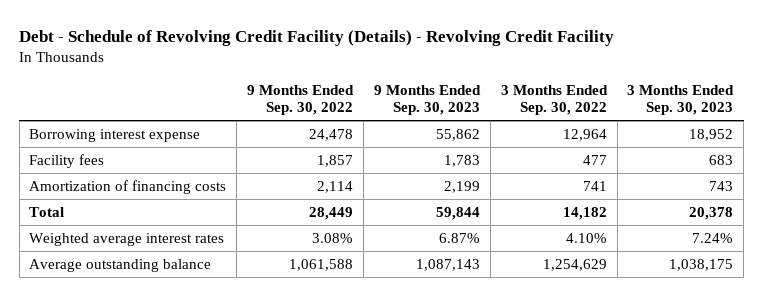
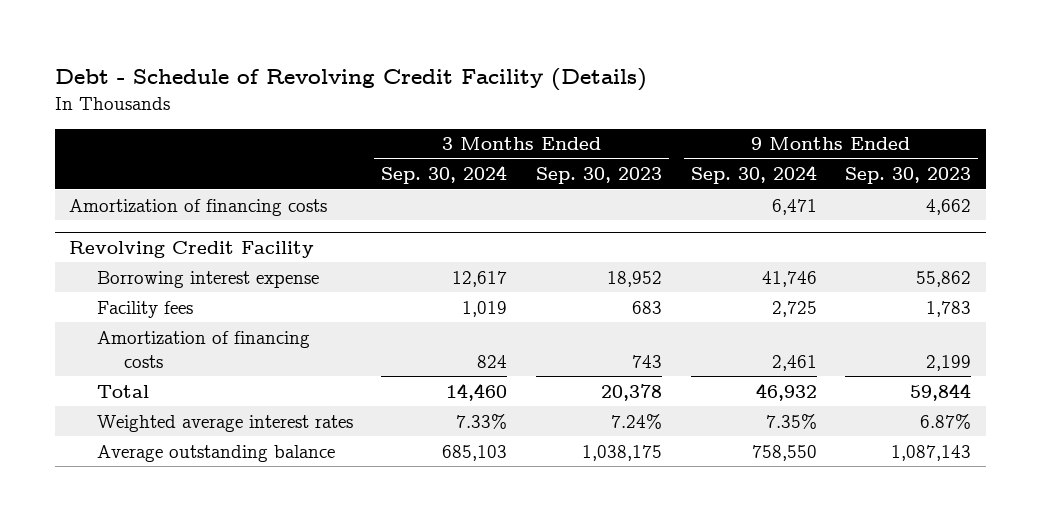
[19,30,615,47] Debt - Schedule of Revolving Credit Facility (Details) - Revolving Credit Facility -> [55,68,648,92] Debt - Schedule of Revolving Credit Facility (Details)
[247,84,355,115] 9 Months Ended Sep. 30, 2022 -> none
[500,84,608,115] 3 Months Ended Sep. 30, 2022 -> none
none -> [381,165,508,185] Sep. 30, 2024
none -> [690,165,817,185] Sep. 30, 2024
none -> [69,198,328,216] Amortization of financing costs
none -> [69,240,315,258] Revolving Credit Facility

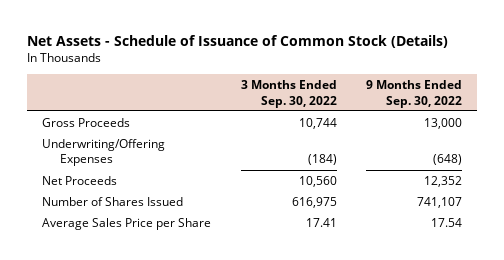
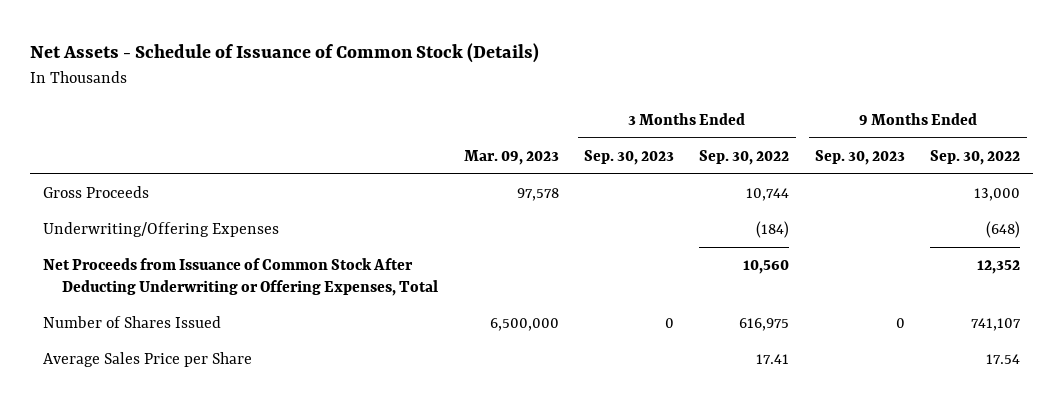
none -> [463,149,559,165] Mar. 09, 2023
none -> [584,149,675,165] Sep. 30, 2023
none -> [814,149,905,165] Sep. 30, 2023
[41,175,117,185] Net Proceeds -> [42,258,439,297] Net Proceeds from Issuance of Common Stock After Deducting Underwriting or Offering Expenses, Total

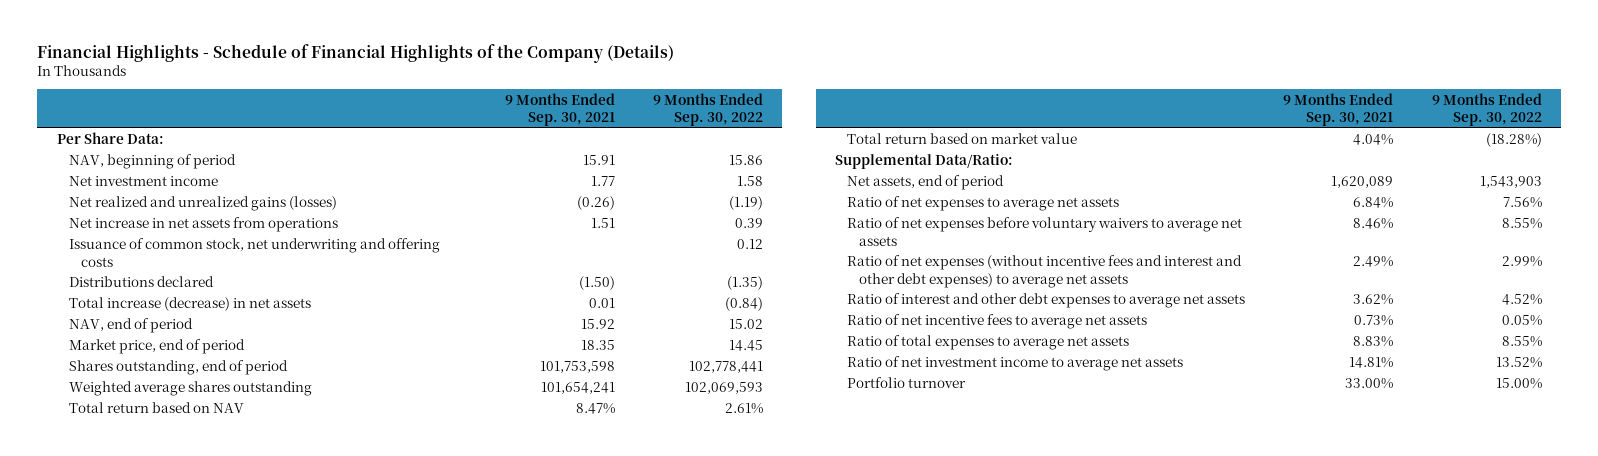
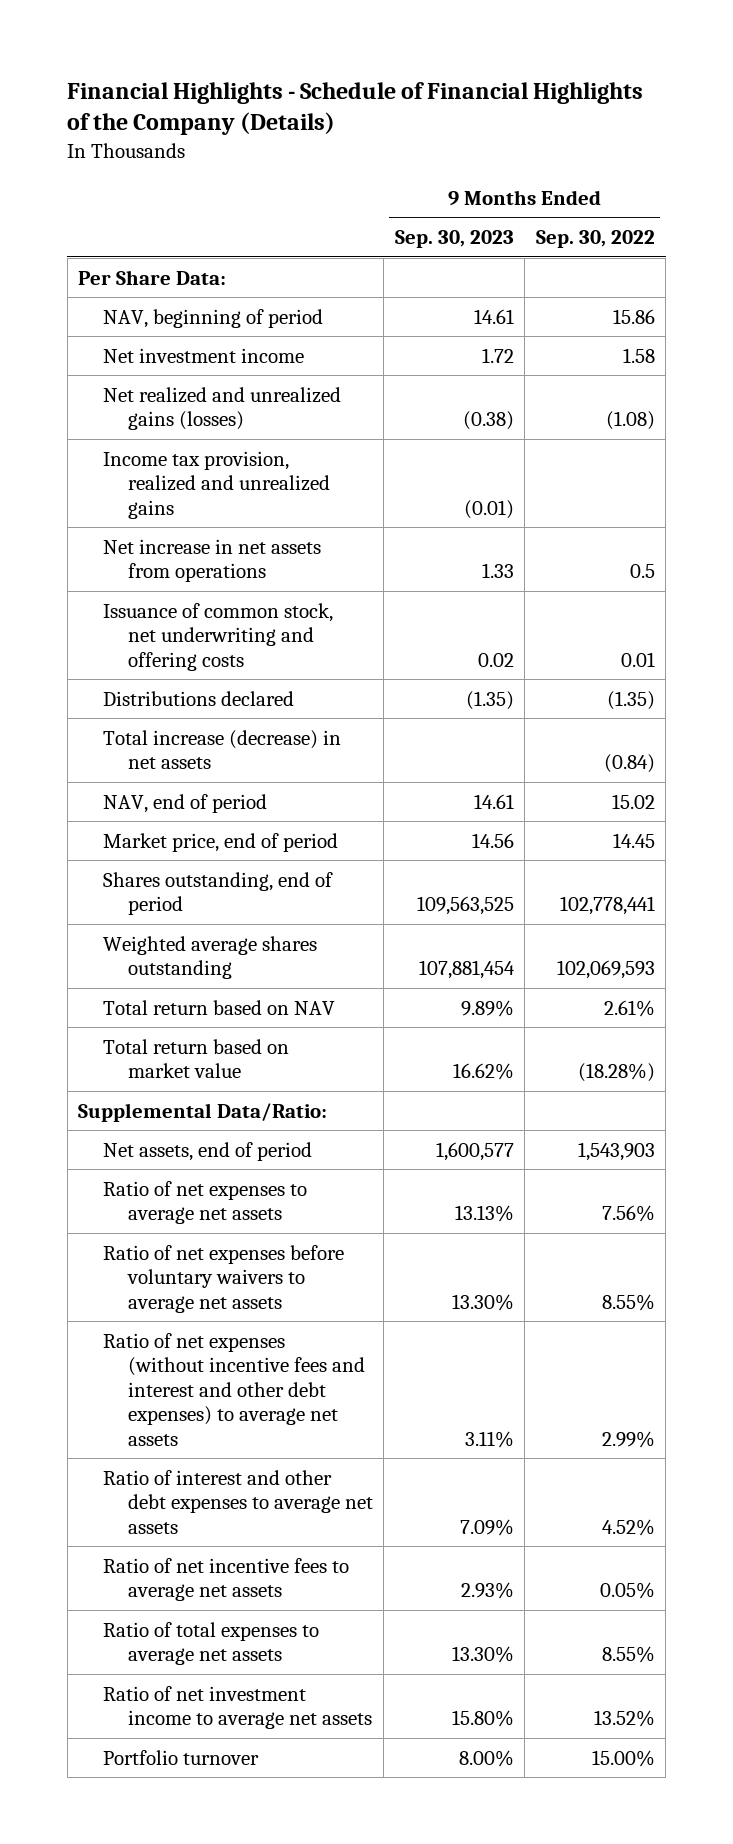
[504,92,615,127] 9 Months Ended Sep. 30, 2021 -> none
none -> [394,229,514,248] Sep. 30, 2023
[729,196,764,211] (1.19) -> [605,411,655,431] (1.08)
none -> [102,450,330,519] Income tax provision, realized and unrealized gains
[735,218,764,229] 0.39 -> [629,564,655,579] 0.5
[737,239,764,250] 0.12 -> [620,651,655,667] 0.01

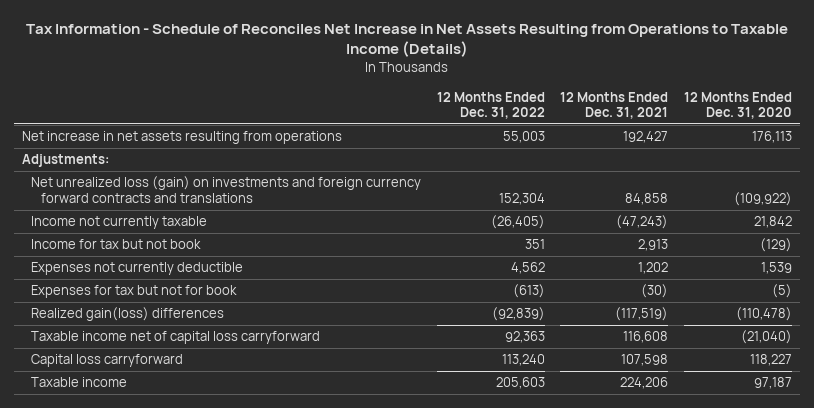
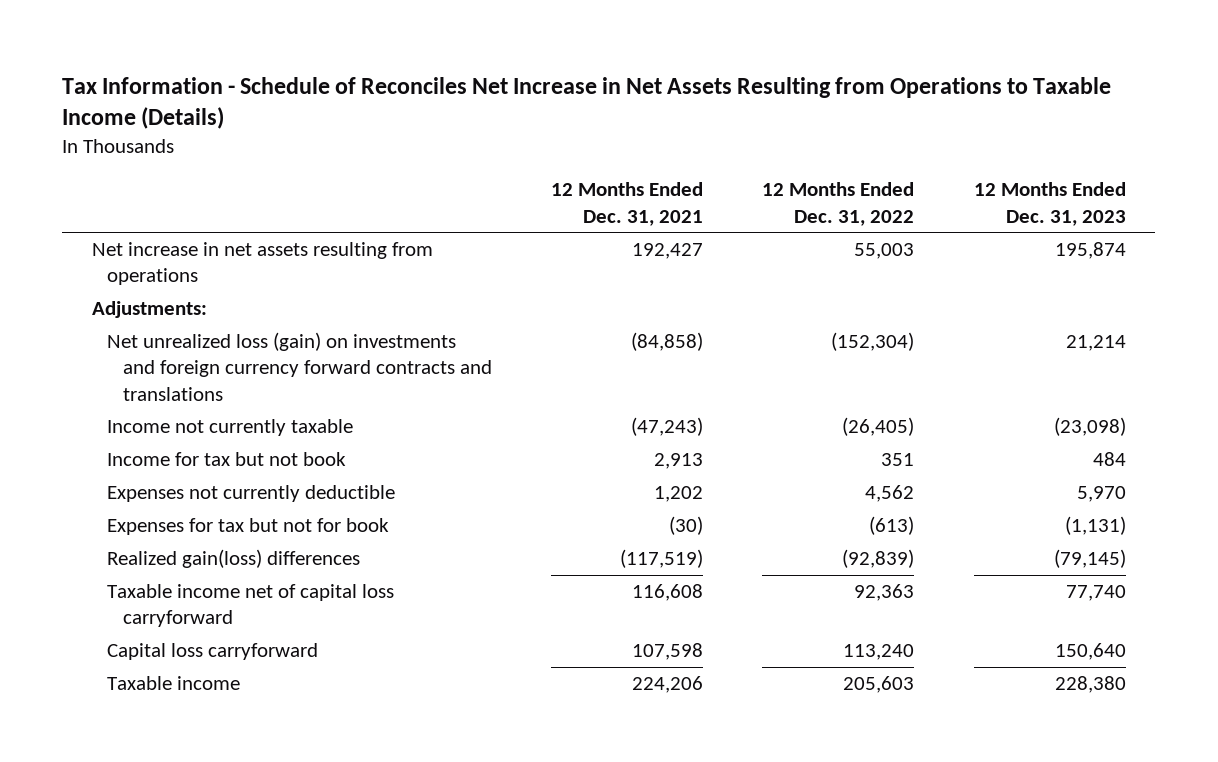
[683,91,792,120] 12 Months Ended Dec. 31, 2020 -> none
none -> [973,182,1126,226] 12 Months Ended Dec. 31, 2023
[498,192,545,205] 152,304 -> [831,332,915,352] (152,304)
[625,192,669,205] 84,858 -> [631,332,704,352] (84,858)

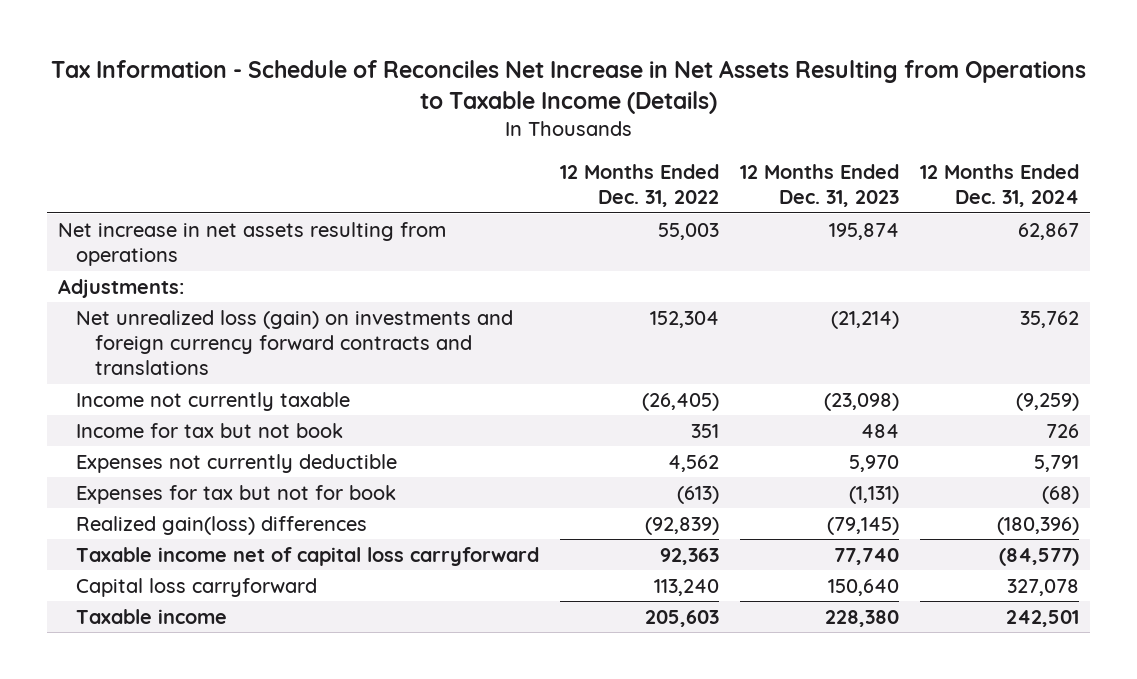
[551,182,704,226] 12 Months Ended Dec. 31, 2021 -> none
none -> [920,164,1080,208] 12 Months Ended Dec. 31, 2024
[831,332,915,352] (152,304) -> [650,310,720,328] 152,304
[1065,335,1126,352] 21,214 -> [831,310,900,329] (21,214)

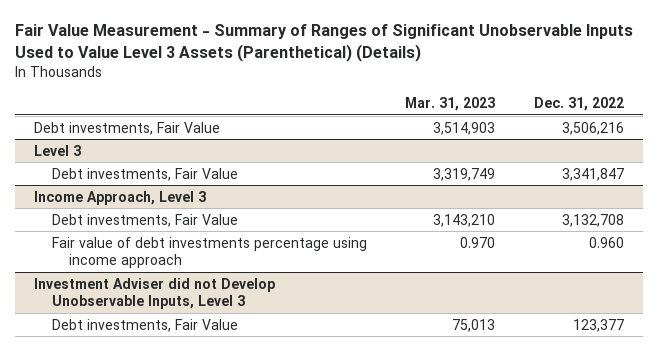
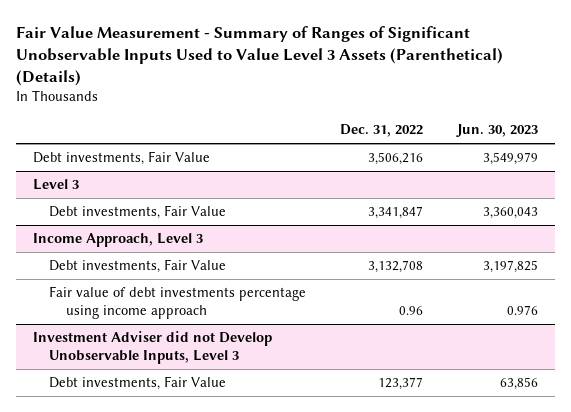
[405,96,496,111] Mar. 31, 2023 -> none
none -> [456,124,539,138] Jun. 30, 2023
[588,236,624,248] 0.960 -> [399,305,424,315] 0.96

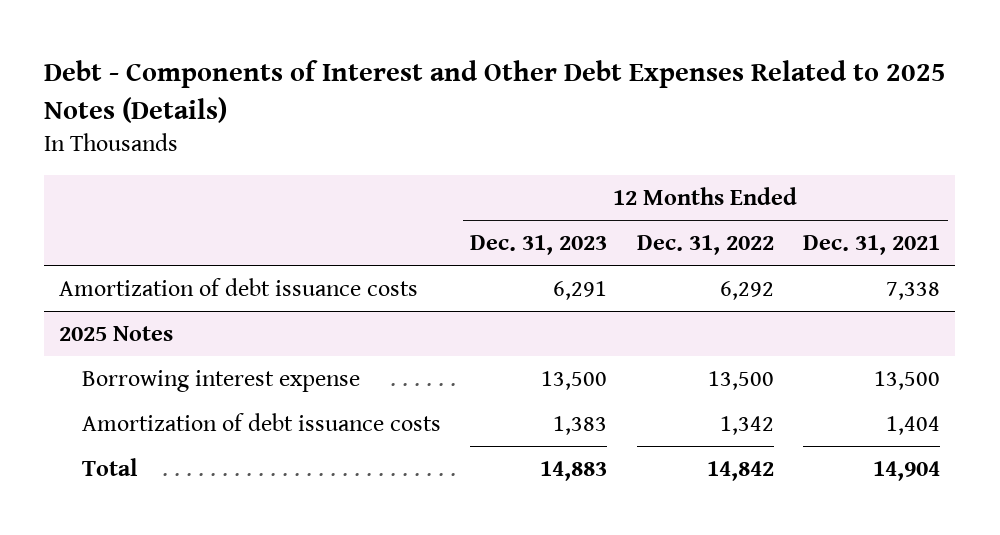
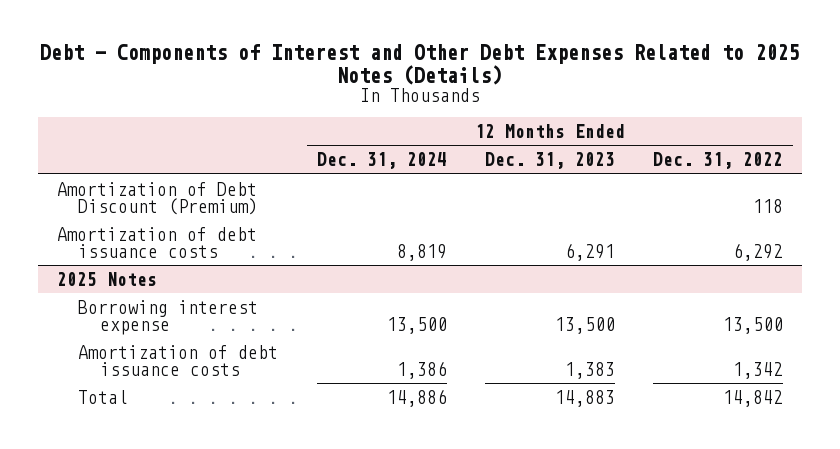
[803,235,941,256] Dec. 31, 2021 -> none
none -> [316,152,447,170] Dec. 31, 2024
none -> [56,181,259,215] Amortization of Debt Discount (Premium)

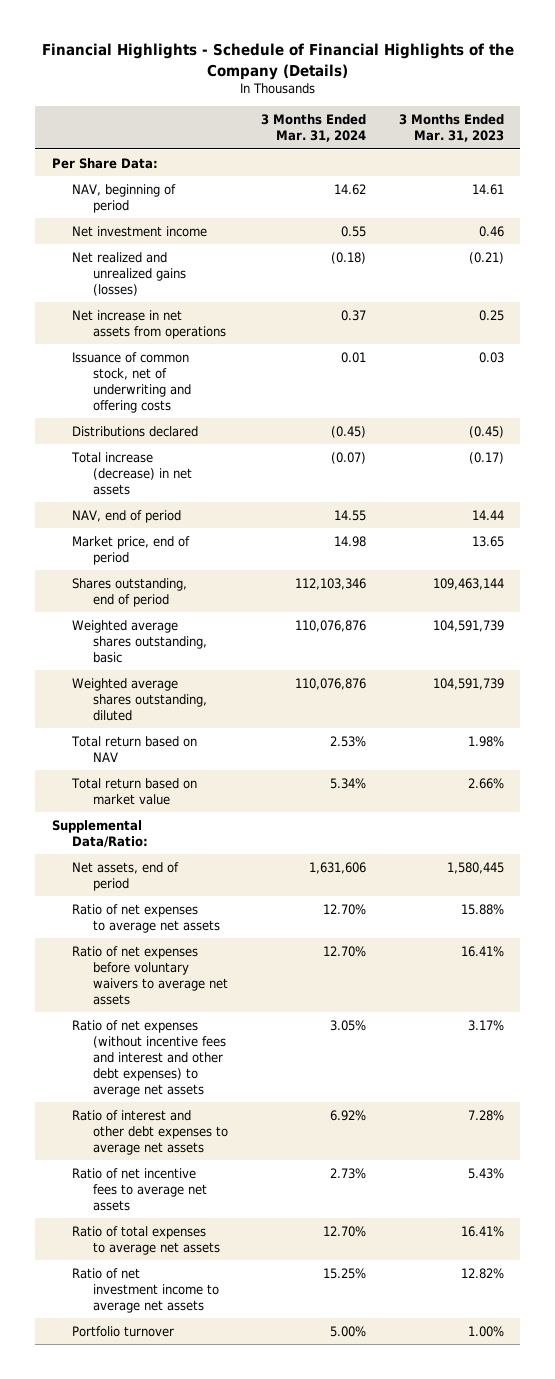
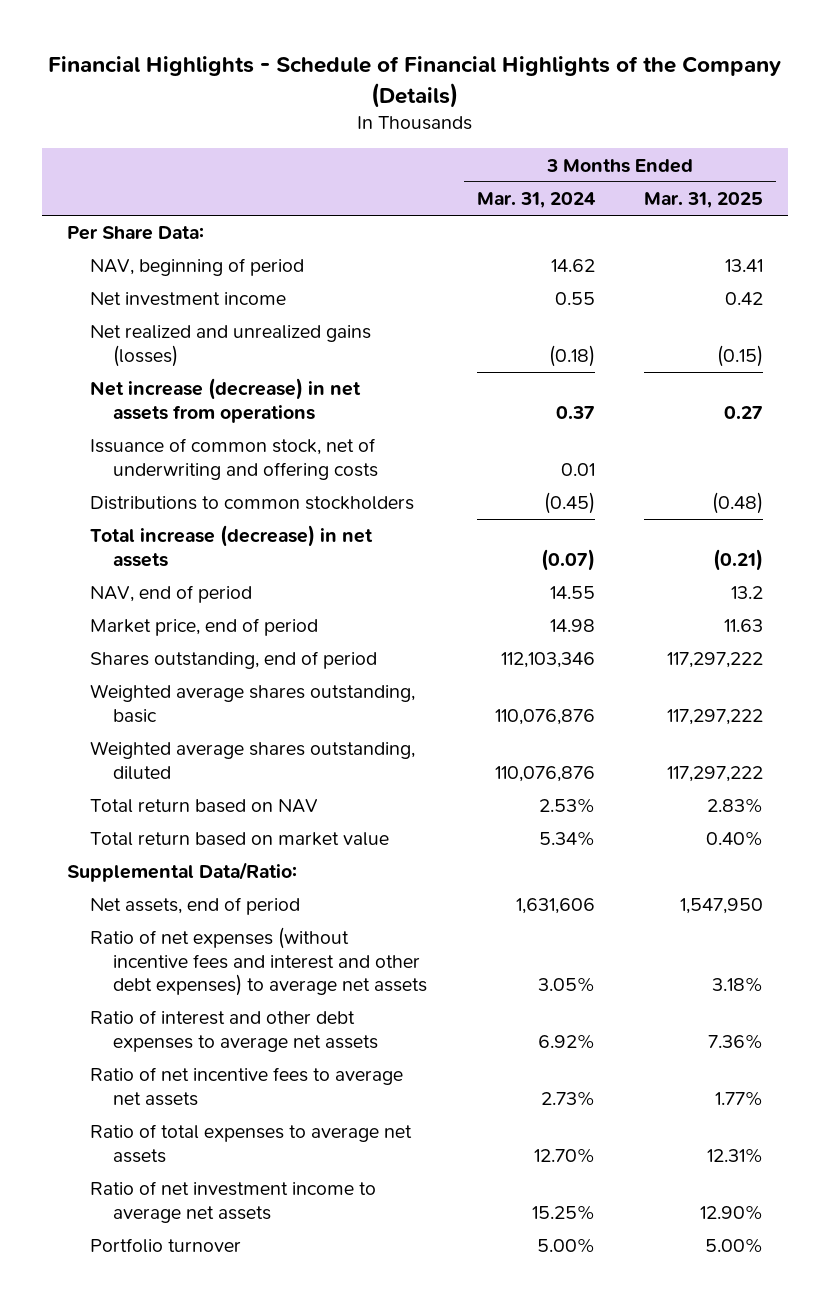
[398,114,504,143] 3 Months Ended Mar. 31, 2023 -> none
none -> [644,191,764,208] Mar. 31, 2025
[72,309,227,339] Net increase in net assets from operations -> [90,378,362,423] Net increase (decrease) in net assets from operations
[72,425,199,437] Distributions declared -> [90,496,415,511] Distributions to common stockholders
[72,903,221,933] Ratio of net expenses to average net assets -> none
[72,945,229,1006] Ratio of net expenses before voluntary waivers to average net assets -> none

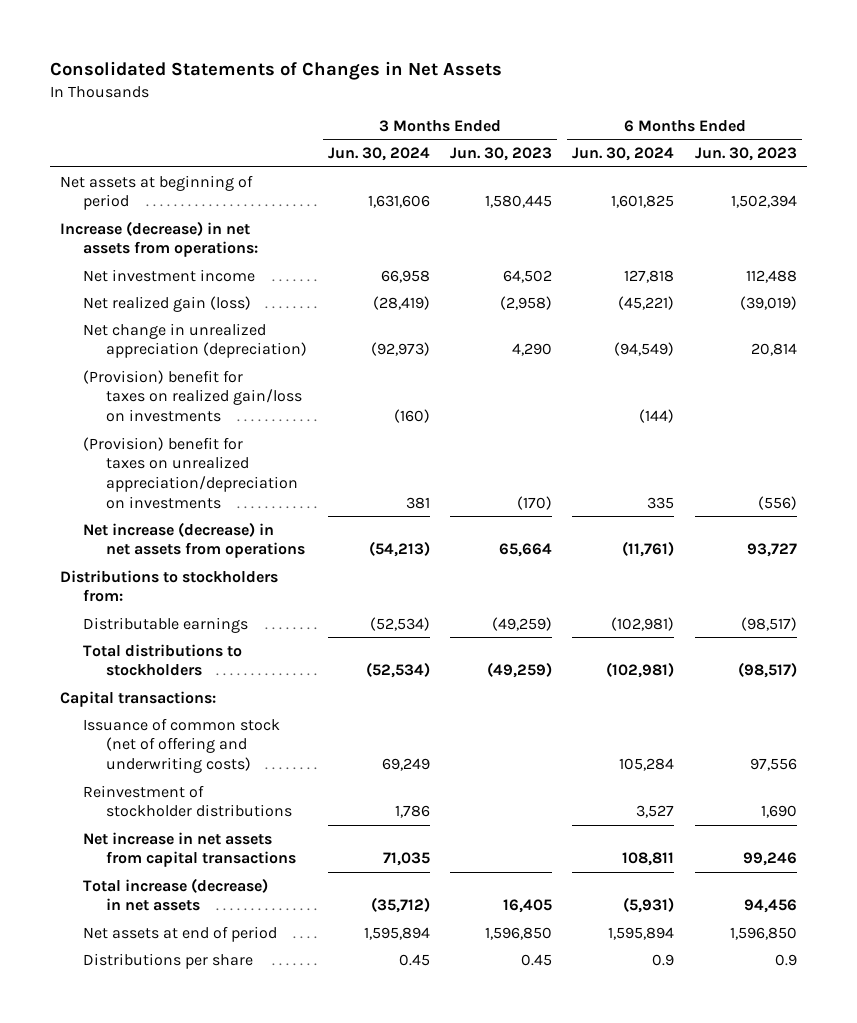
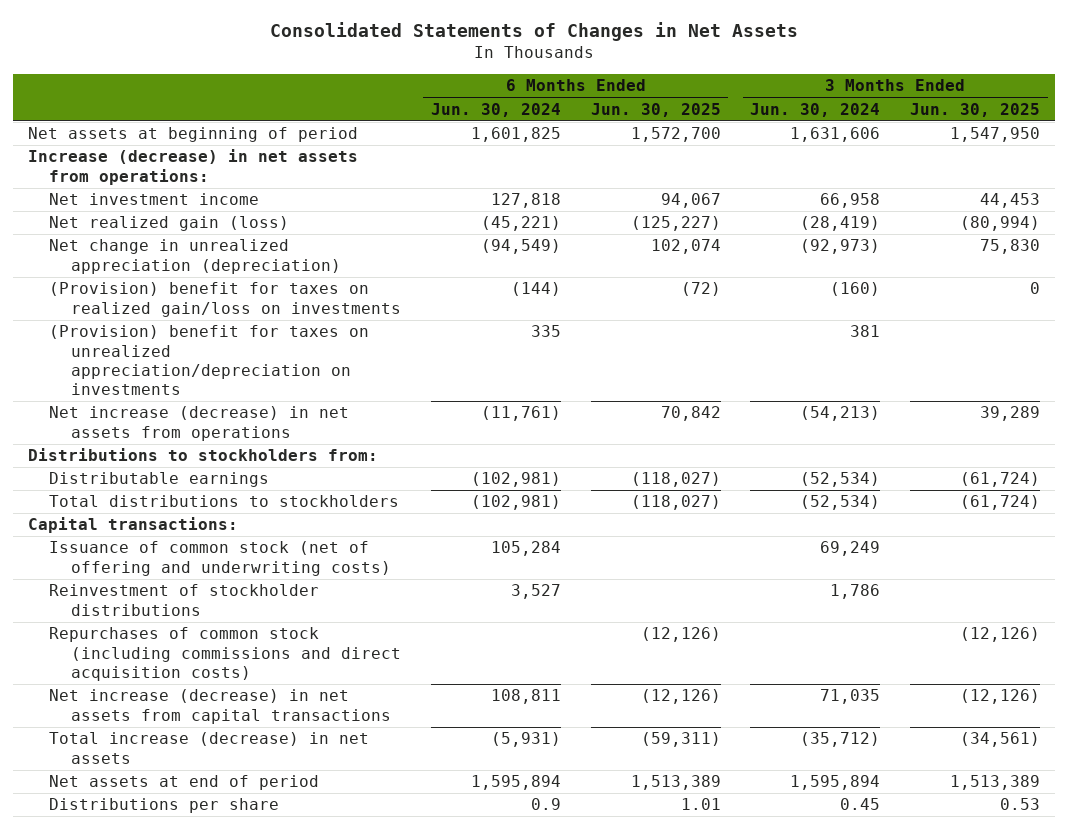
[450,147,553,162] Jun. 30, 2023 -> none
[694,147,797,162] Jun. 30, 2023 -> none
none -> [590,102,721,117] Jun. 30, 2025
none -> [910,102,1041,117] Jun. 30, 2025
none -> [49,627,401,681] Repurchases of common stock (including commissions and direct acquisition costs)
[83,831,297,868] Net increase in net assets from capital transactions -> [49,689,391,724] Net increase (decrease) in net assets from capital transactions

